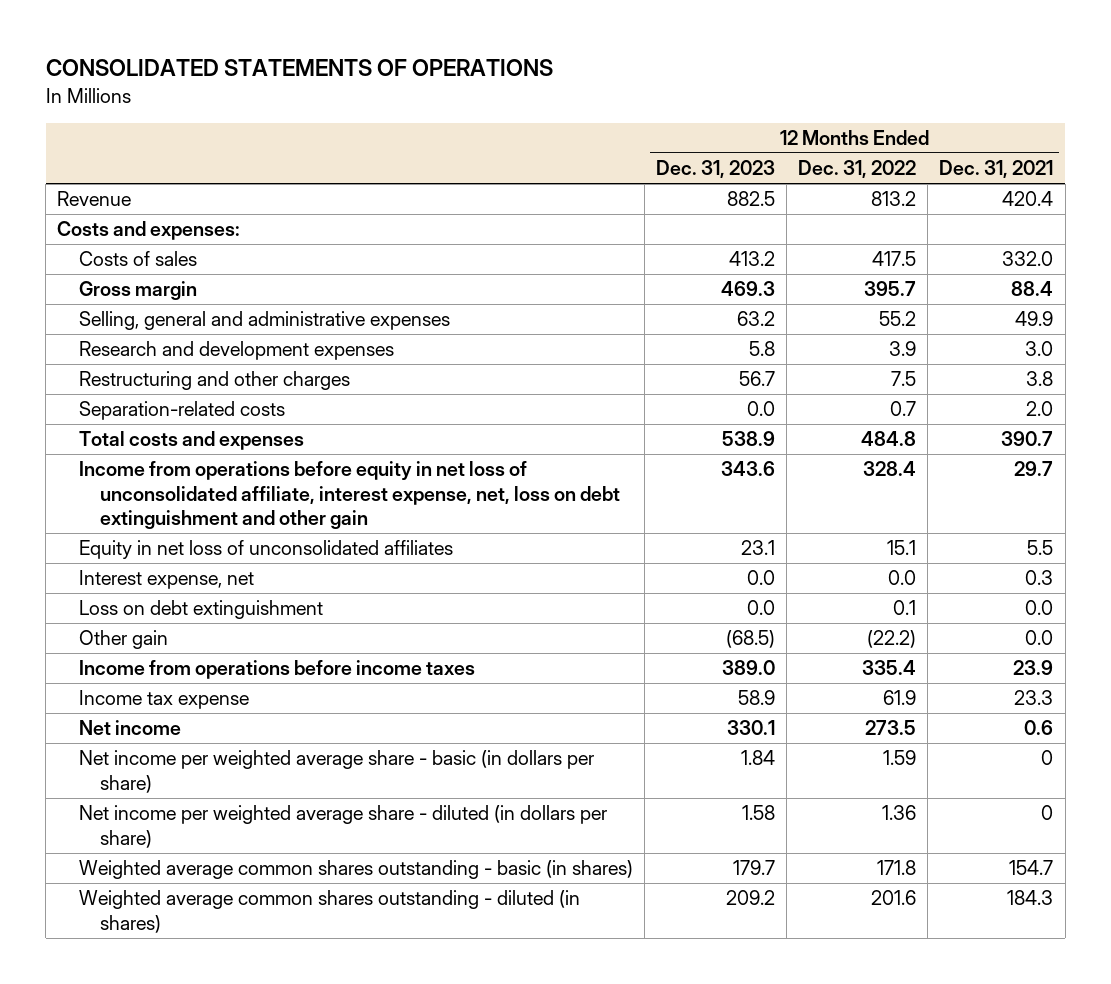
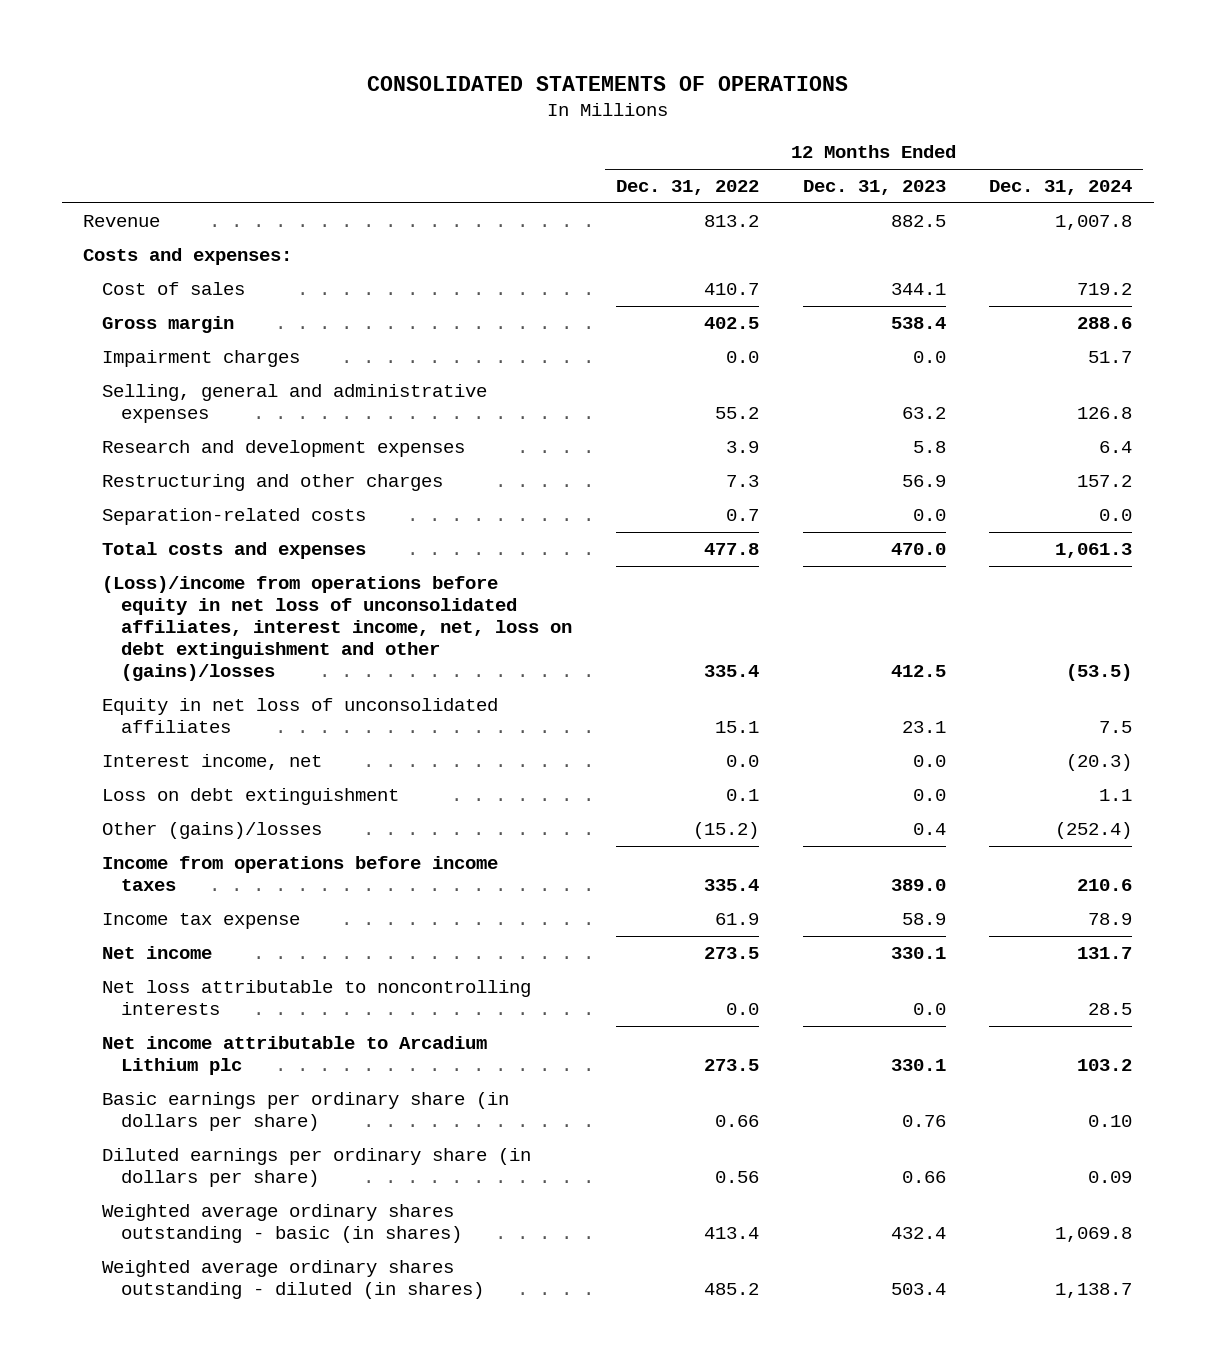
[939,160,1054,179] Dec. 31, 2021 -> none
none -> [989,180,1133,196] Dec. 31, 2024
[78,251,197,267] Costs of sales -> [102,282,246,296] Cost of sales
[728,251,775,267] 413.2 -> [890,283,946,296] 344.1
[872,251,917,267] 417.5 -> [703,283,759,296] 410.7
[720,281,775,297] 469.3 -> [890,317,946,330] 538.4
[864,281,917,297] 395.7 -> [703,317,759,330] 402.5
none -> [102,350,301,368] Impairment charges
[738,371,775,387] 56.7 -> [901,475,946,488] 56.9
[891,371,917,387] 7.5 -> [725,475,759,488] 7.3
[721,431,775,447] 538.9 -> [890,543,946,556] 470.0
[861,431,917,447] 484.8 -> [703,543,759,556] 477.8
[78,461,621,529] Income from operations before equity in net loss of unconsolidated affiliate, interest expense, net, loss on debt extinguishment and other gain -> [102,576,573,681] (Loss)/income from operations before equity in net loss of unconsolidated affiliates, interest income, net, loss on debt extinguishment and other (gains)/losses
[720,461,775,477] 343.6 -> [890,664,946,677] 412.5
[863,461,917,477] 328.4 -> [703,664,759,677] 335.4
[78,570,254,590] Interest expense, net -> [102,754,323,771] Interest income, net
[78,630,168,650] Other gain -> [102,822,323,840] Other (gains)/losses
[725,630,775,649] (68.5) -> [912,823,946,836] 0.4
[867,630,917,649] (22.2) -> [692,822,759,840] (15.2)
none -> [102,980,532,1016] Net loss attributable to noncontrolling interests
none -> [102,1036,488,1076] Net income attributable to Arcadium Lithium plc
[78,750,594,793] Net income per weighted average share - basic (in dollars per share) -> [102,1092,510,1132] Basic earnings per ordinary share (in dollars per share)
[740,750,775,766] 1.84 -> [901,1115,946,1128] 0.76
[883,750,917,766] 1.59 -> [714,1115,759,1128] 0.66
[78,805,607,848] Net income per weighted average share - diluted (in dollars per share) -> [102,1148,532,1188] Diluted earnings per ordinary share (in dollars per share)
[741,805,775,821] 1.58 -> [901,1171,946,1184] 0.66
[882,805,917,821] 1.36 -> [714,1171,759,1184] 0.56
[78,860,633,880] Weighted average common shares outstanding - basic (in shares) -> [102,1204,463,1244] Weighted average ordinary shares outstanding - basic (in shares)
[732,860,775,876] 179.7 -> [890,1227,946,1240] 432.4
[877,860,917,876] 171.8 -> [703,1227,759,1240] 413.4
[78,890,580,933] Weighted average common shares outstanding - diluted (in shares) -> [102,1260,485,1300] Weighted average ordinary shares outstanding - diluted (in shares)
[725,890,775,906] 209.2 -> [890,1283,946,1296] 503.4
[871,890,917,906] 201.6 -> [703,1283,759,1296] 485.2

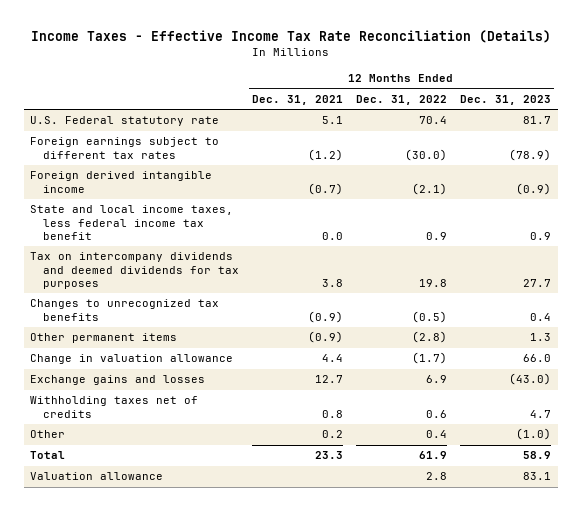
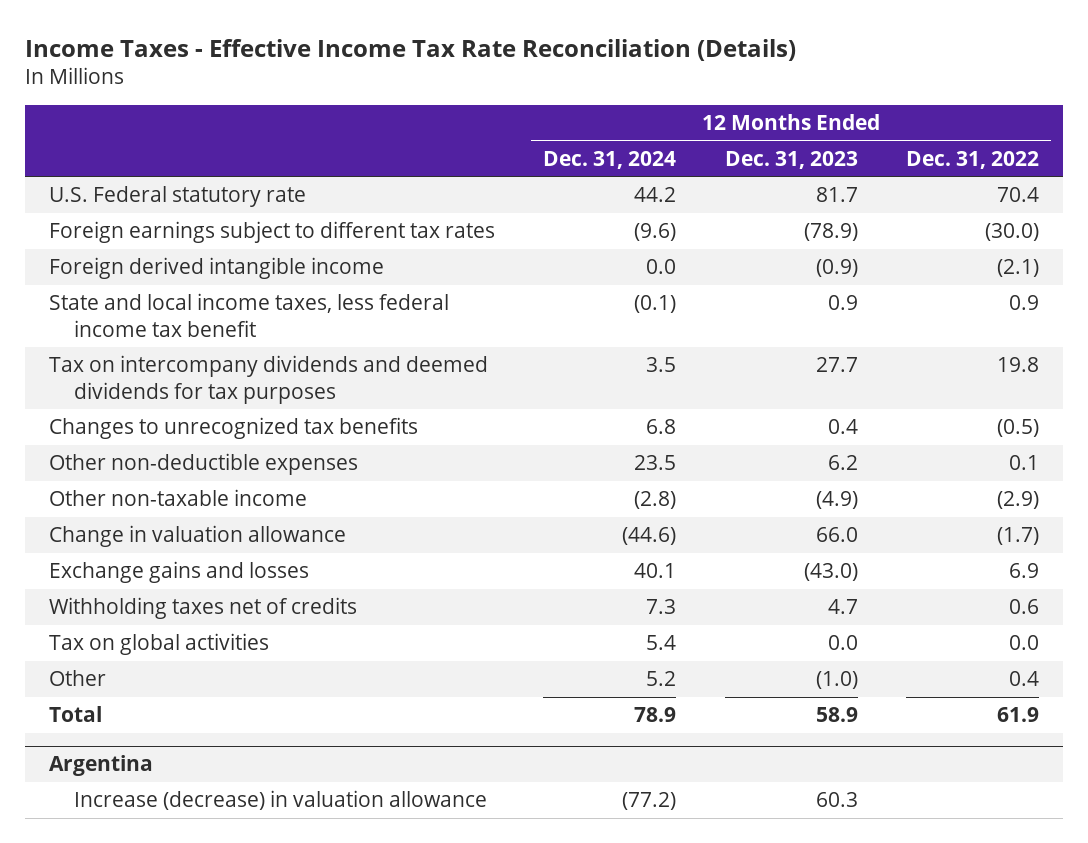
[251,94,343,105] Dec. 31, 2021 -> none
none -> [543,150,677,169] Dec. 31, 2024
[30,333,178,344] Other permanent items -> none
none -> [49,453,359,476] Other non-deductible expenses
none -> [49,489,308,507] Other non-taxable income
none -> [49,633,270,656] Tax on global activities
[30,472,164,481] Valuation allowance -> none
none -> [49,755,154,777] Argentina
none -> [74,790,488,811] Increase (decrease) in valuation allowance

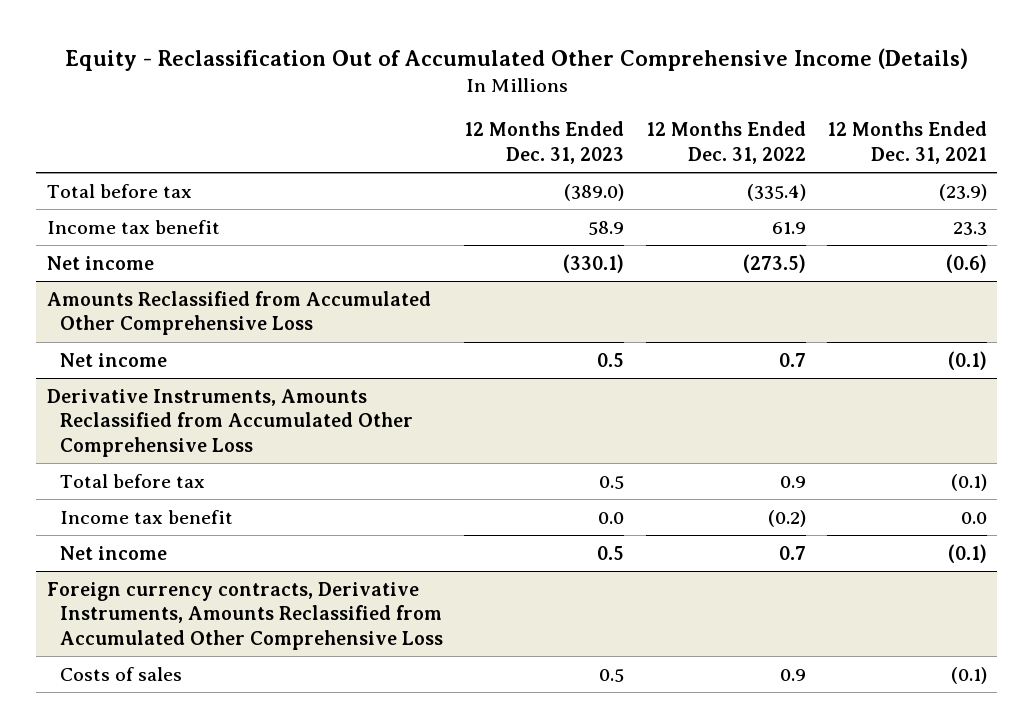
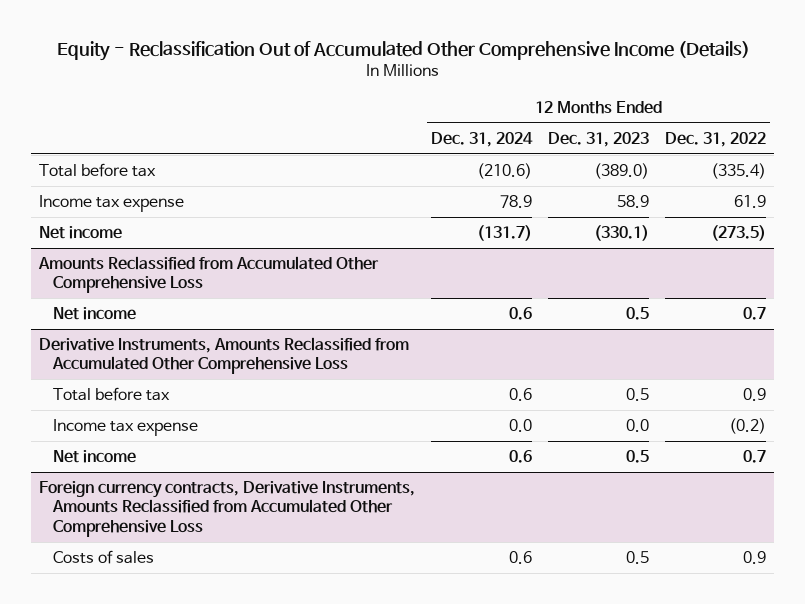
[826,121,987,164] 12 Months Ended Dec. 31, 2021 -> none
none -> [431,131,534,147] Dec. 31, 2024
[46,219,220,234] Income tax benefit -> [39,195,185,213] Income tax expense
[60,509,234,524] Income tax benefit -> [52,419,198,437] Income tax expense

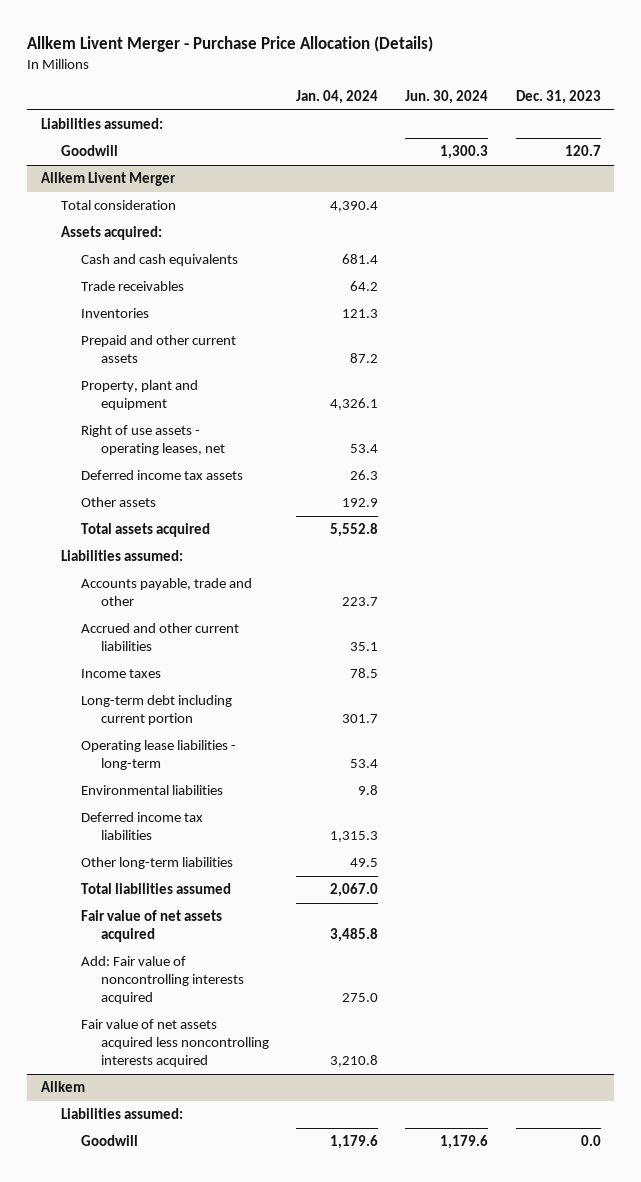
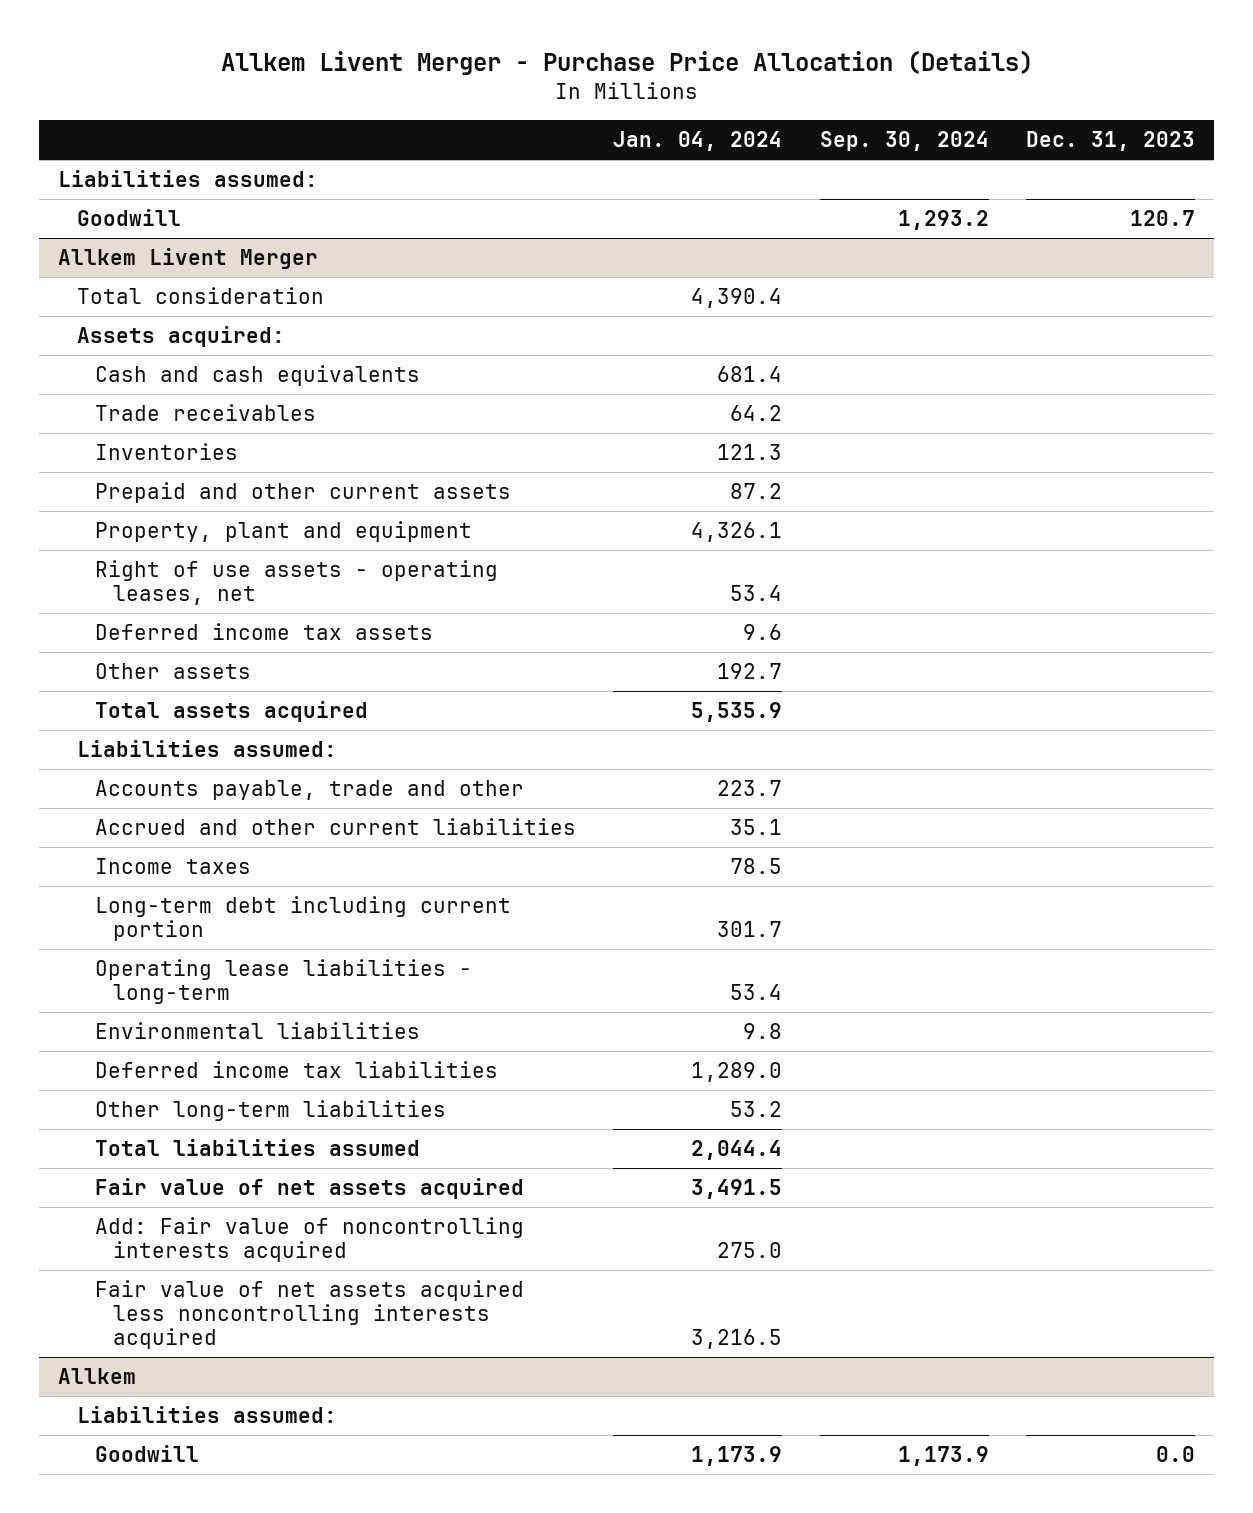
[405,90,489,105] Jun. 30, 2024 -> none
none -> [819,130,989,151] Sep. 30, 2024
[349,470,378,481] 26.3 -> [743,624,783,641] 9.6
[341,498,378,508] 192.9 -> [717,663,783,680] 192.7
[329,523,378,538] 5,552.8 -> [691,702,783,723] 5,535.9
[329,830,378,842] 1,315.3 -> [691,1062,783,1083] 1,289.0
[349,858,378,868] 49.5 -> [730,1101,783,1118] 53.2
[329,883,378,898] 2,067.0 -> [691,1140,783,1161] 2,044.4
[329,927,378,942] 3,485.8 -> [691,1179,783,1200] 3,491.5
[329,1054,378,1067] 3,210.8 -> [691,1328,783,1349] 3,216.5
[329,1135,378,1150] 1,179.6 -> [691,1446,783,1467] 1,173.9

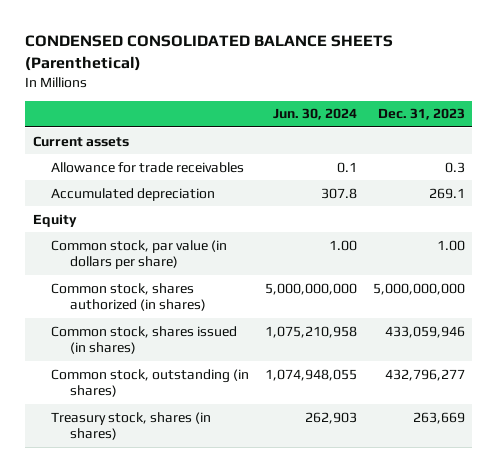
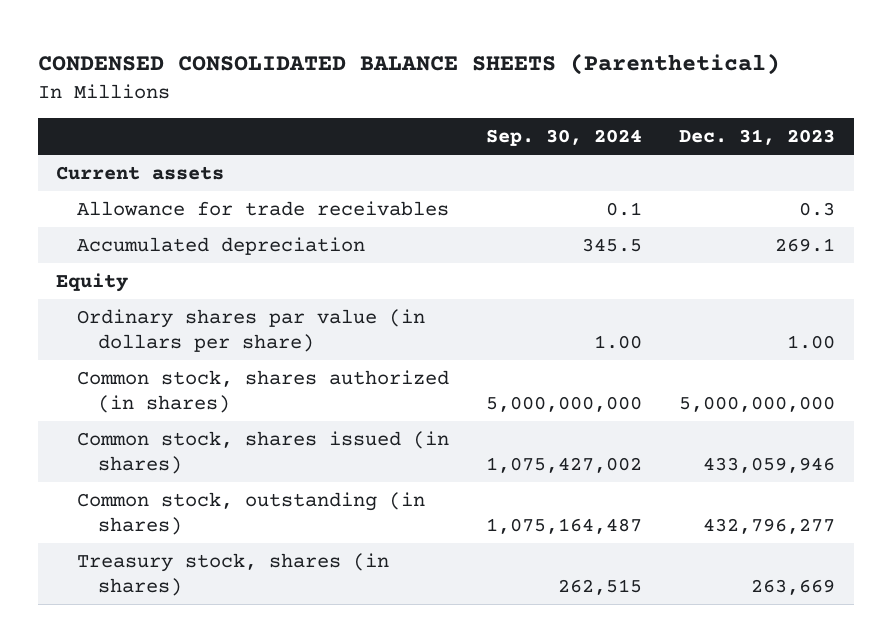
[272,108,357,121] Jun. 30, 2024 -> none
none -> [486,129,643,147] Sep. 30, 2024
[51,239,228,270] Common stock, par value (in dollars per share) -> [77,308,426,352] Ordinary shares par value (in dollars per share)

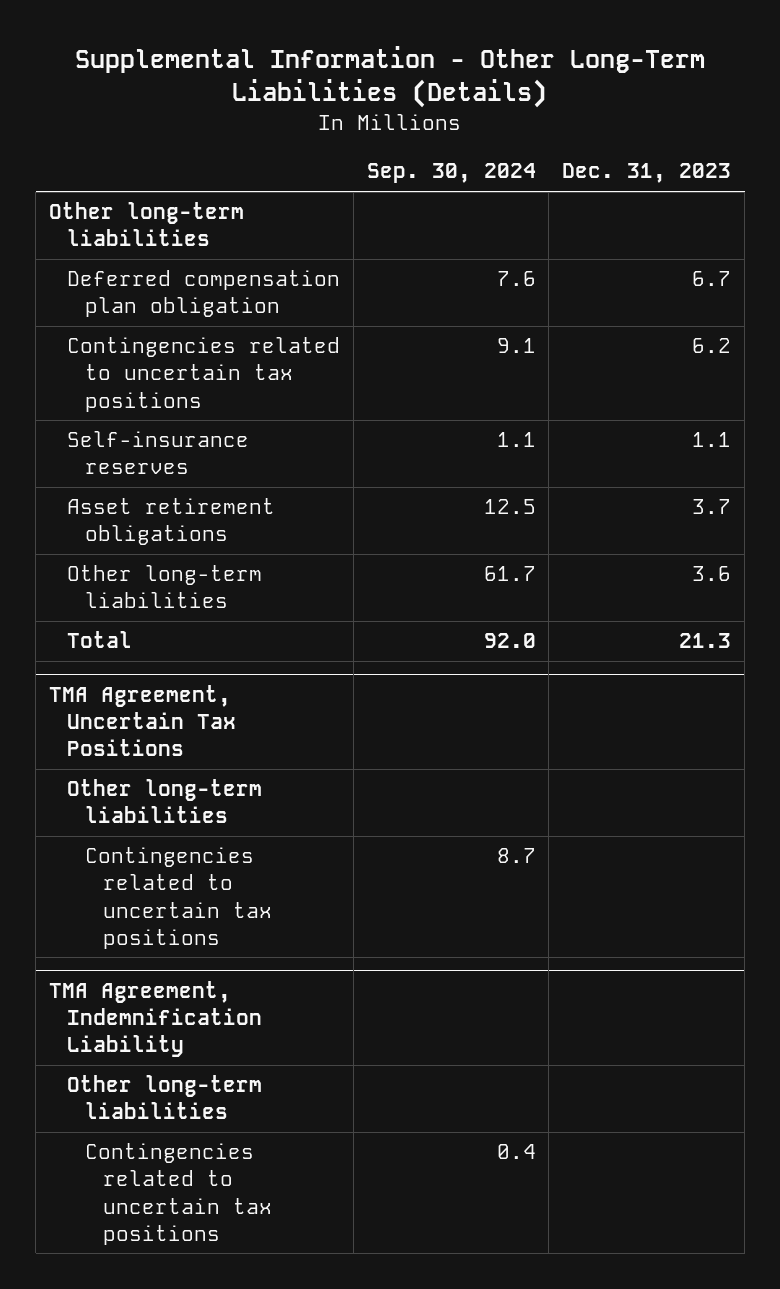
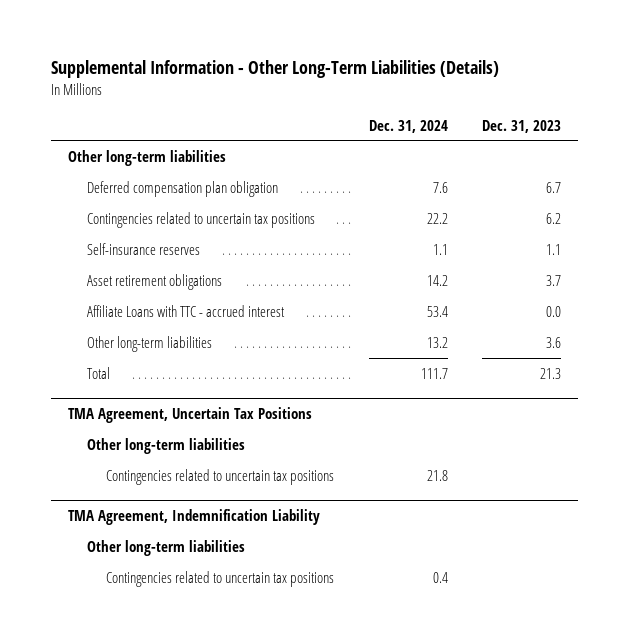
[366,163,536,184] Sep. 30, 2024 -> none
none -> [368,119,448,133] Dec. 31, 2024
none -> [87,304,286,317] Affiliate Loans with TTC - accrued interest

